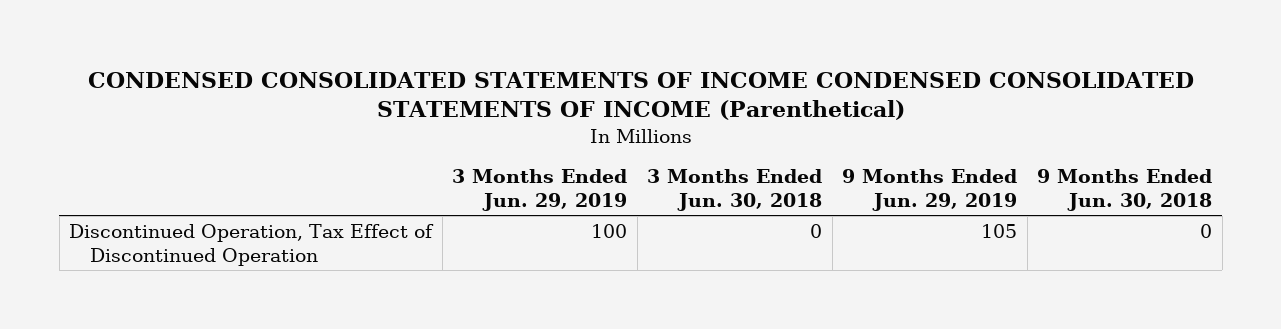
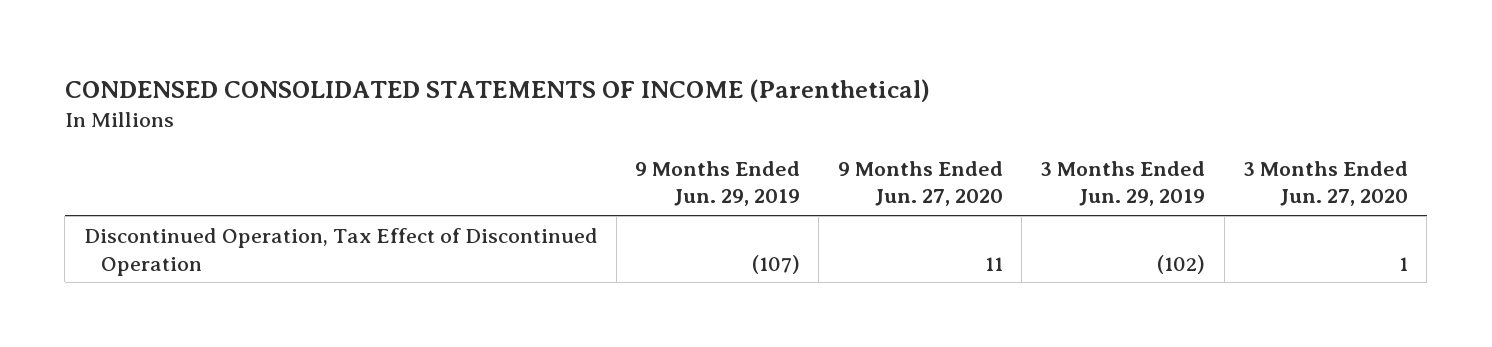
[87,72,1194,121] CONDENSED CONSOLIDATED STATEMENTS OF INCOME CONDENSED CONSOLIDATED STATEMENTS OF INCOME (Parenthetical) -> [64,79,930,103] CONDENSED CONSOLIDATED STATEMENTS OF INCOME (Parenthetical)
[647,169,823,212] 3 Months Ended Jun. 30, 2018 -> none
[1037,169,1213,212] 9 Months Ended Jun. 30, 2018 -> none
none -> [837,160,1003,207] 9 Months Ended Jun. 27, 2020
none -> [1242,160,1408,207] 3 Months Ended Jun. 27, 2020
[591,223,628,238] 100 -> [1157,254,1206,274] (102)
[981,223,1018,238] 105 -> [752,254,801,274] (107)

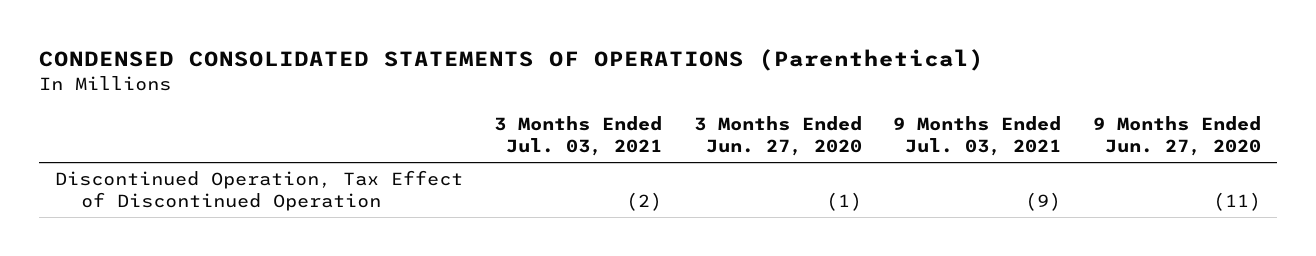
[64,79,930,103] CONDENSED CONSOLIDATED STATEMENTS OF INCOME (Parenthetical) -> [39,49,985,72] CONDENSED CONSOLIDATED STATEMENTS OF OPERATIONS (Parenthetical)
[635,160,801,207] 9 Months Ended Jun. 29, 2019 -> none
[1040,160,1206,207] 3 Months Ended Jun. 29, 2019 -> none
none -> [494,116,663,157] 3 Months Ended Jul. 03, 2021
none -> [893,116,1062,157] 9 Months Ended Jul. 03, 2021
[984,256,1003,271] 11 -> [1212,192,1261,212] (11)
[1398,256,1408,271] 1 -> [825,192,862,212] (1)

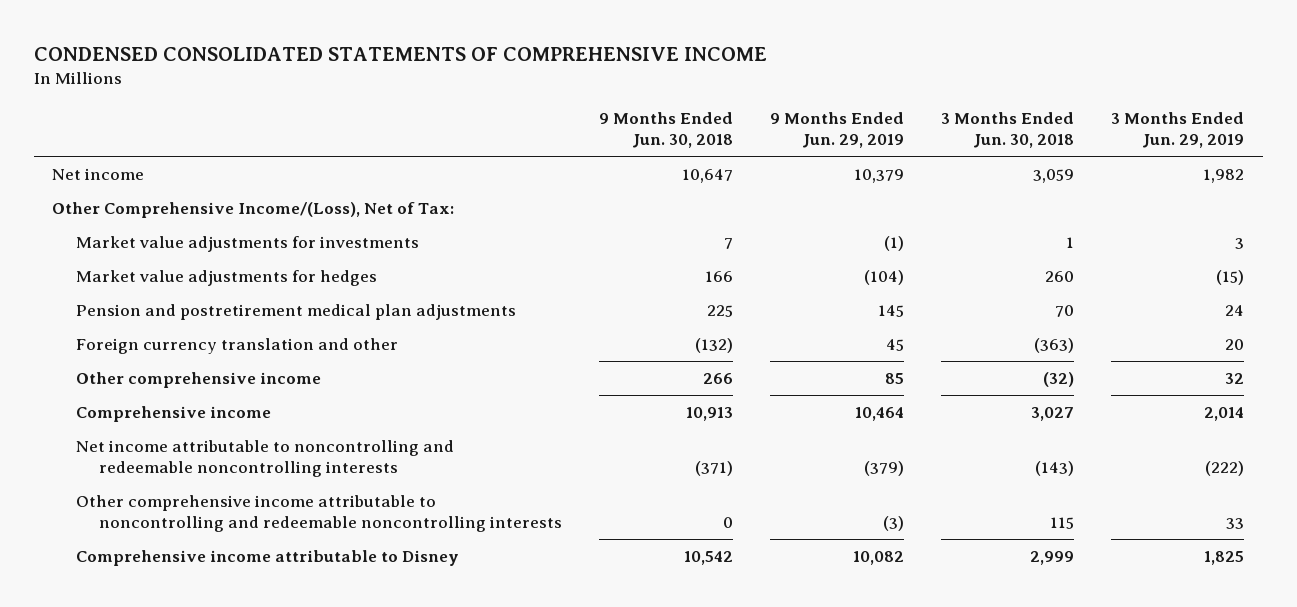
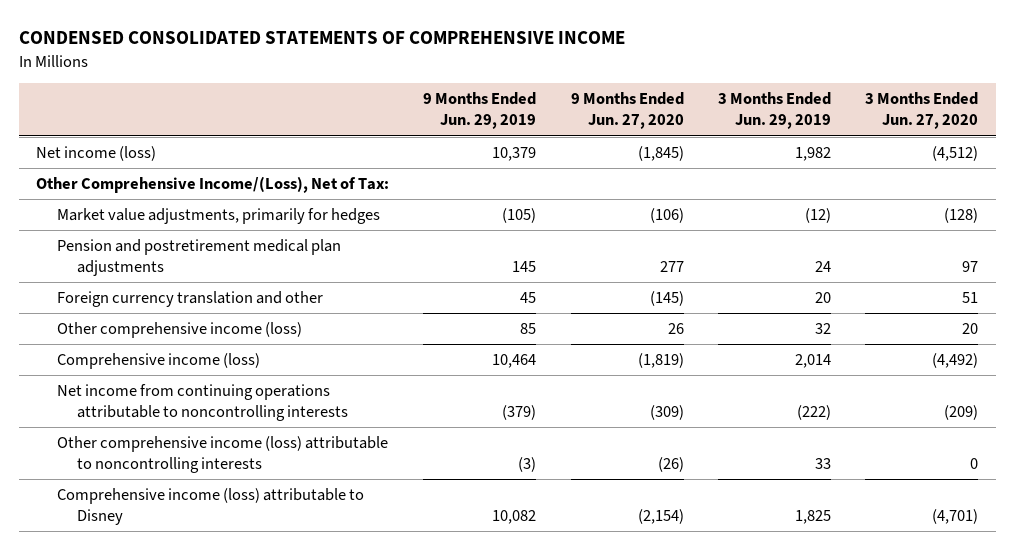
[598,112,733,149] 9 Months Ended Jun. 30, 2018 -> none
[941,112,1075,149] 3 Months Ended Jun. 30, 2018 -> none
none -> [570,92,684,130] 9 Months Ended Jun. 27, 2020
none -> [865,92,979,130] 3 Months Ended Jun. 27, 2020
[52,168,145,181] Net income -> [36,146,157,162] Net income (loss)
[75,236,419,253] Market value adjustments for investments -> none
[75,270,377,287] Market value adjustments for hedges -> [56,208,380,225] Market value adjustments, primarily for hedges
[864,270,905,286] (104) -> [502,208,537,224] (105)
[1216,270,1245,286] (15) -> [805,208,832,224] (12)
[75,372,321,389] Other comprehensive income -> [56,322,302,339] Other comprehensive income (loss)
[75,406,271,423] Comprehensive income -> [56,353,260,370] Comprehensive income (loss)
[75,440,454,478] Net income attributable to noncontrolling and redeemable noncontrolling interests -> [56,384,349,422] Net income from continuing operations attributable to noncontrolling interests
[75,495,562,533] Other comprehensive income attributable to noncontrolling and redeemable noncontrolling interests -> [56,436,388,474] Other comprehensive income (loss) attributable to noncontrolling interests
[75,550,459,567] Comprehensive income attributable to Disney -> [56,488,364,526] Comprehensive income (loss) attributable to Disney

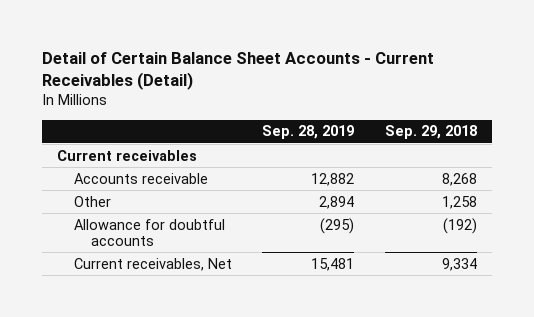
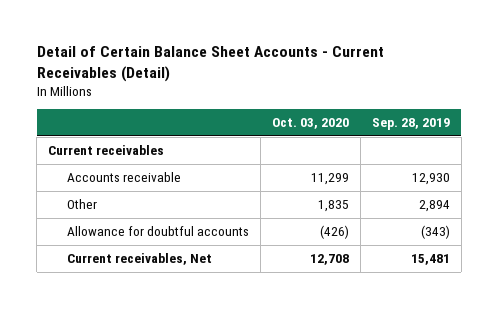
[384,125,477,140] Sep. 29, 2018 -> none
none -> [271,118,349,130] Oct. 03, 2020
[311,172,355,186] 12,882 -> [411,173,450,186] 12,930
[320,217,355,234] (295) -> [420,225,450,240] (343)

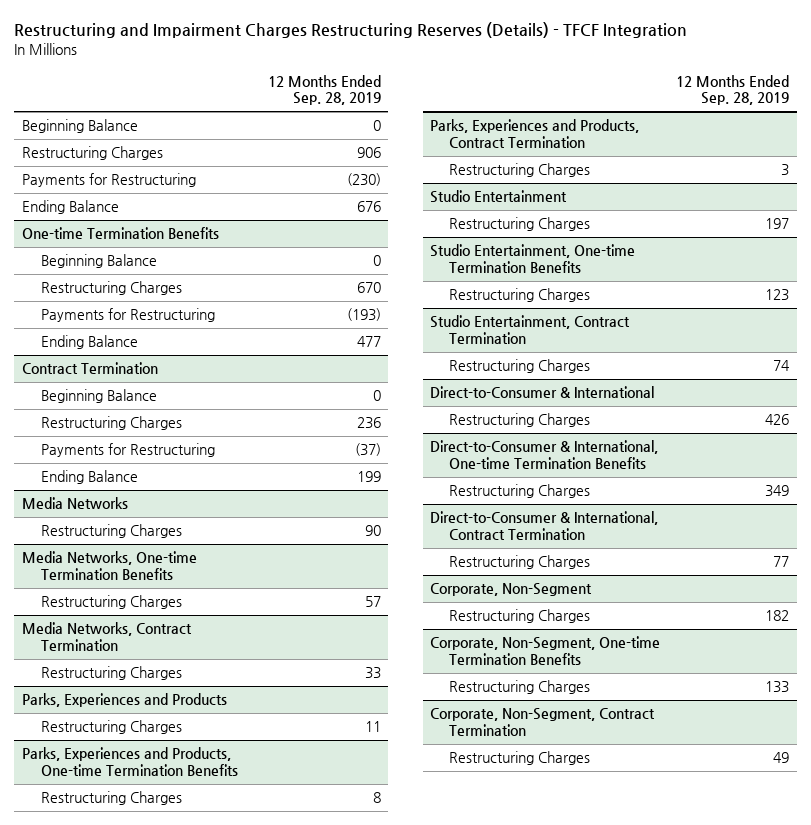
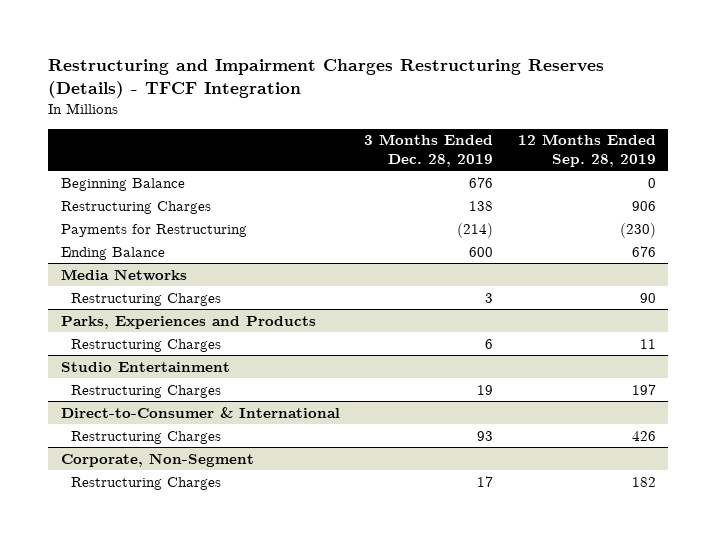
none -> [364,134,494,167] 3 Months Ended Dec. 28, 2019
[21,227,219,240] One-time Termination Benefits -> none
[40,254,157,269] Beginning Balance -> none
[40,281,182,296] Restructuring Charges -> none
[40,308,215,323] Payments for Restructuring -> none
[40,335,138,350] Ending Balance -> none
[21,362,158,375] Contract Termination -> none
[40,389,157,404] Beginning Balance -> none
[40,416,182,431] Restructuring Charges -> none
[40,443,215,458] Payments for Restructuring -> none
[40,470,138,485] Ending Balance -> none
[21,551,197,581] Media Networks, One-time Termination Benefits -> none
[40,595,182,610] Restructuring Charges -> none
[21,622,192,652] Media Networks, Contract Termination -> none
[40,666,182,681] Restructuring Charges -> none
[21,747,238,777] Parks, Experiences and Products, One-time Termination Benefits -> none
[40,791,182,806] Restructuring Charges -> none
[430,119,640,149] Parks, Experiences and Products, Contract Termination -> none
[449,163,591,178] Restructuring Charges -> none
[430,244,636,274] Studio Entertainment, One-time Termination Benefits -> none
[449,288,591,303] Restructuring Charges -> none
[430,315,631,345] Studio Entertainment, Contract Termination -> none
[449,359,591,374] Restructuring Charges -> none
[430,440,659,470] Direct-to-Consumer & International, One-time Termination Benefits -> none
[449,484,591,499] Restructuring Charges -> none
[430,511,659,541] Direct-to-Consumer & International, Contract Termination -> none
[449,555,591,570] Restructuring Charges -> none
[430,636,661,666] Corporate, Non-Segment, One-time Termination Benefits -> none
[449,680,591,695] Restructuring Charges -> none
[430,708,656,737] Corporate, Non-Segment, Contract Termination -> none
[449,751,591,766] Restructuring Charges -> none

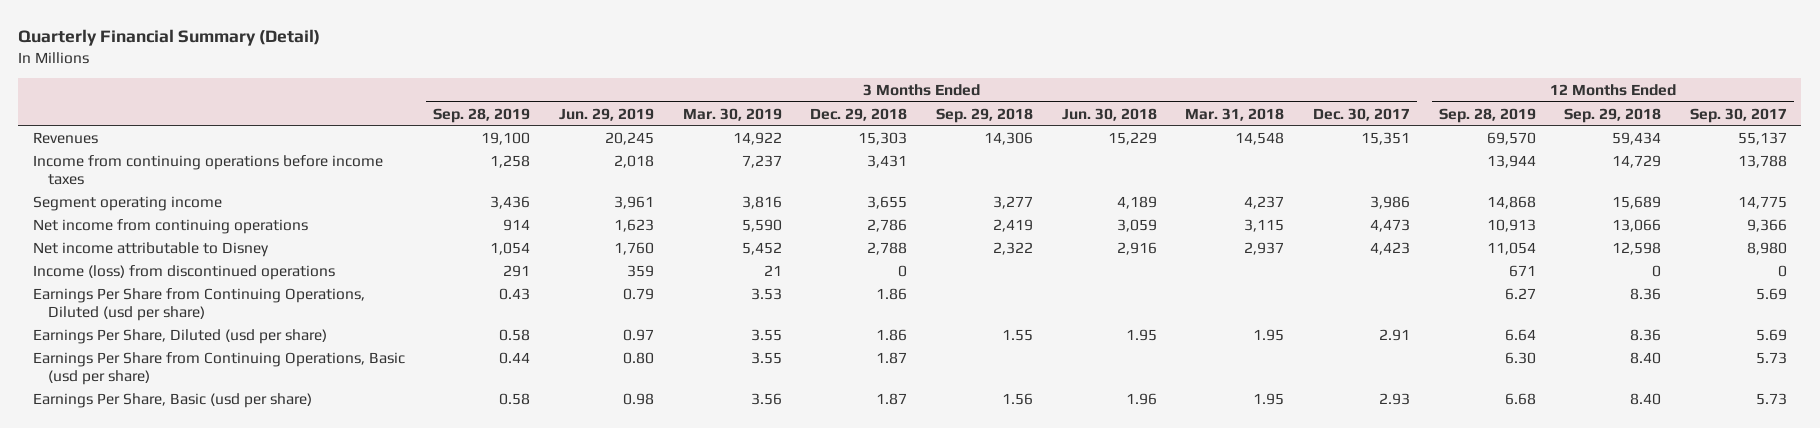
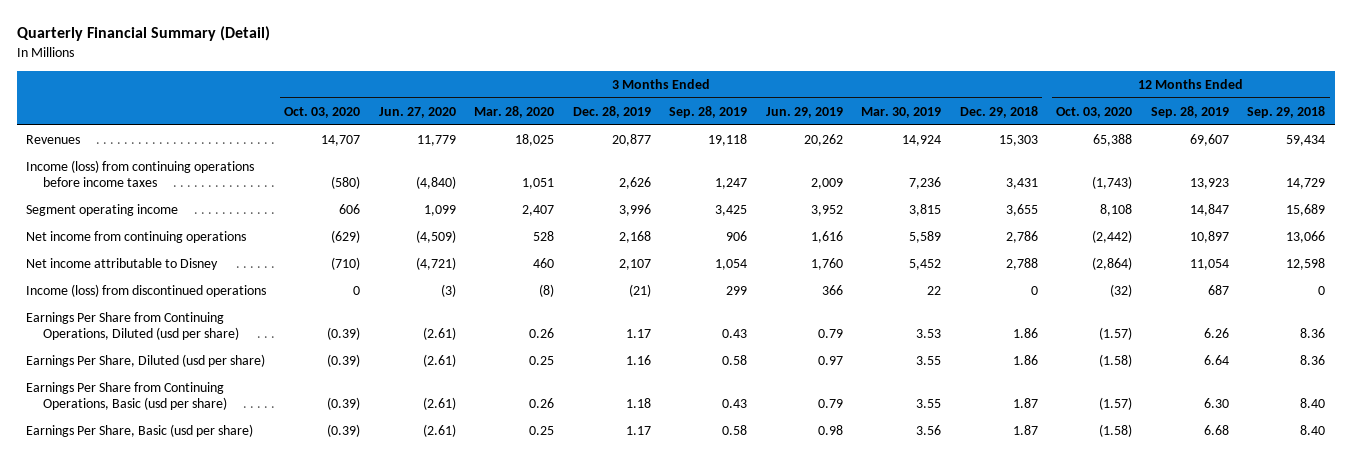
[936,107,1034,123] Sep. 29, 2018 -> none
[1061,107,1157,121] Jun. 30, 2018 -> none
[1185,107,1285,121] Mar. 31, 2018 -> none
[1313,107,1411,121] Dec. 30, 2017 -> none
[1690,107,1788,123] Sep. 30, 2017 -> none
none -> [284,106,361,118] Oct. 03, 2020
none -> [378,106,456,118] Jun. 27, 2020
none -> [474,105,555,118] Mar. 28, 2020
none -> [572,105,651,118] Dec. 28, 2019
none -> [1056,106,1133,118] Oct. 03, 2020
[481,131,531,145] 19,100 -> [708,134,748,147] 19,118
[604,131,654,145] 20,245 -> [803,134,843,147] 20,262
[732,131,782,145] 14,922 -> [902,135,942,147] 14,924
[1486,131,1536,145] 69,570 -> [1189,134,1229,147] 69,607
[32,154,383,185] Income from continuing operations before income taxes -> [25,160,254,188] Income (loss) from continuing operations before income taxes
[490,154,531,168] 1,258 -> [715,178,748,190] 1,247
[613,154,654,168] 2,018 -> [810,178,843,190] 2,009
[741,154,782,168] 7,237 -> [909,177,942,190] 7,236
[1486,154,1536,168] 13,944 -> [1189,178,1229,190] 13,923
[490,195,531,209] 3,436 -> [715,205,748,217] 3,425
[613,195,654,209] 3,961 -> [810,205,843,217] 3,952
[741,195,782,209] 3,816 -> [909,204,942,217] 3,815
[1486,195,1536,209] 14,868 -> [1189,204,1229,217] 14,847
[503,218,531,231] 914 -> [726,231,748,242] 906
[613,218,654,232] 1,623 -> [810,231,843,244] 1,616
[741,218,782,232] 5,590 -> [909,231,942,244] 5,589
[1486,218,1536,232] 10,913 -> [1189,231,1229,244] 10,897
[503,264,531,277] 291 -> [726,286,748,296] 299
[626,264,654,277] 359 -> [821,285,843,296] 366
[763,264,782,276] 21 -> [927,286,942,296] 22
[1508,264,1536,277] 671 -> [1207,285,1229,296] 687
[1504,287,1536,300] 6.27 -> [1203,328,1229,339] 6.26
[499,351,531,364] 0.44 -> [722,399,748,409] 0.43
[622,351,654,364] 0.80 -> [817,399,843,409] 0.79

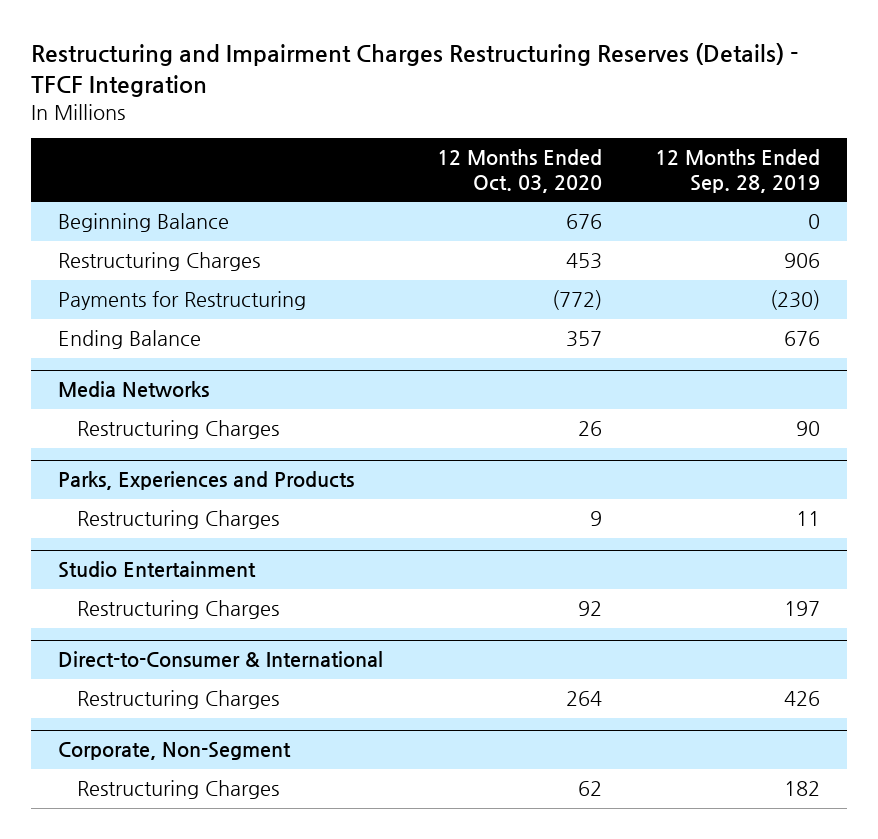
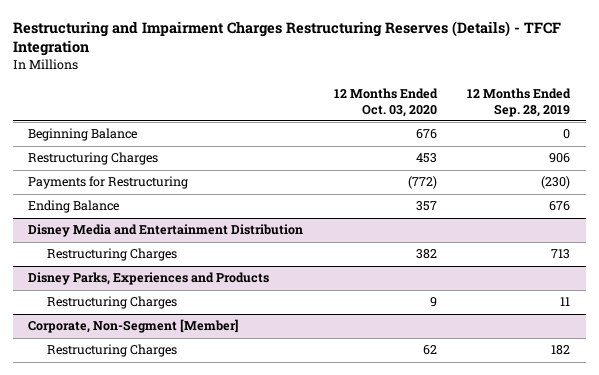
[57,381,209,398] Media Networks -> [28,224,304,238] Disney Media and Entertainment Distribution
[577,421,602,437] 26 -> [415,249,437,260] 382
[796,421,821,437] 90 -> [551,249,571,260] 713
[57,471,354,491] Parks, Experiences and Products -> [28,272,270,286] Disney Parks, Experiences and Products
[77,600,280,620] Restructuring Charges -> none
[57,651,383,669] Direct-to-Consumer & International -> none
[77,690,280,710] Restructuring Charges -> none
[57,742,291,761] Corporate, Non-Segment -> none
[57,561,256,579] Studio Entertainment -> [28,319,239,334] Corporate, Non-Segment [Member]

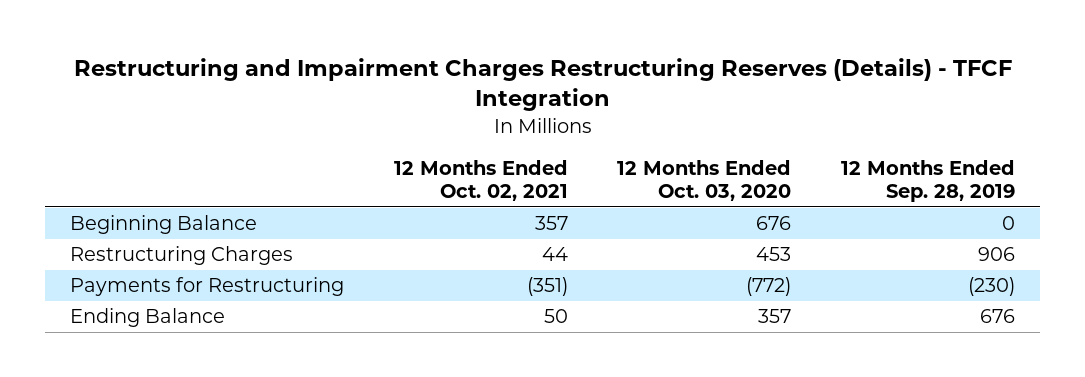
none -> [393,159,568,202] 12 Months Ended Oct. 02, 2021
[28,224,304,238] Disney Media and Entertainment Distribution -> none
[47,248,178,262] Restructuring Charges -> none
[28,272,270,286] Disney Parks, Experiences and Products -> none
[47,296,178,310] Restructuring Charges -> none
[28,319,239,334] Corporate, Non-Segment [Member] -> none
[47,344,178,358] Restructuring Charges -> none

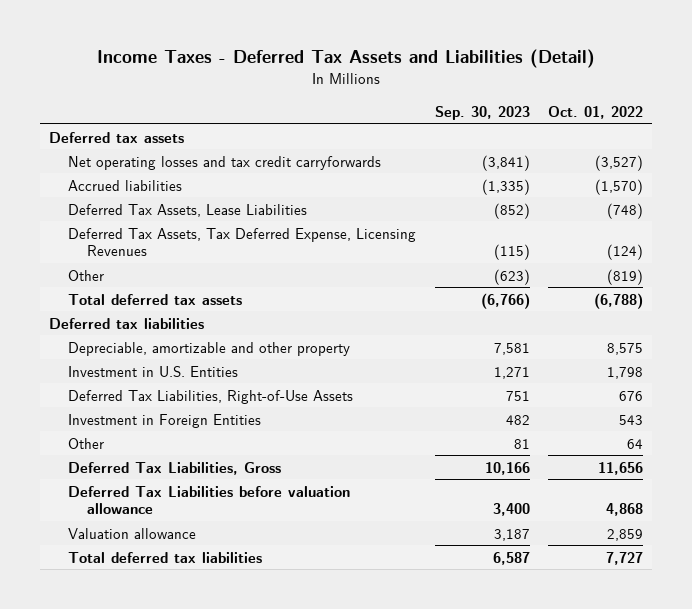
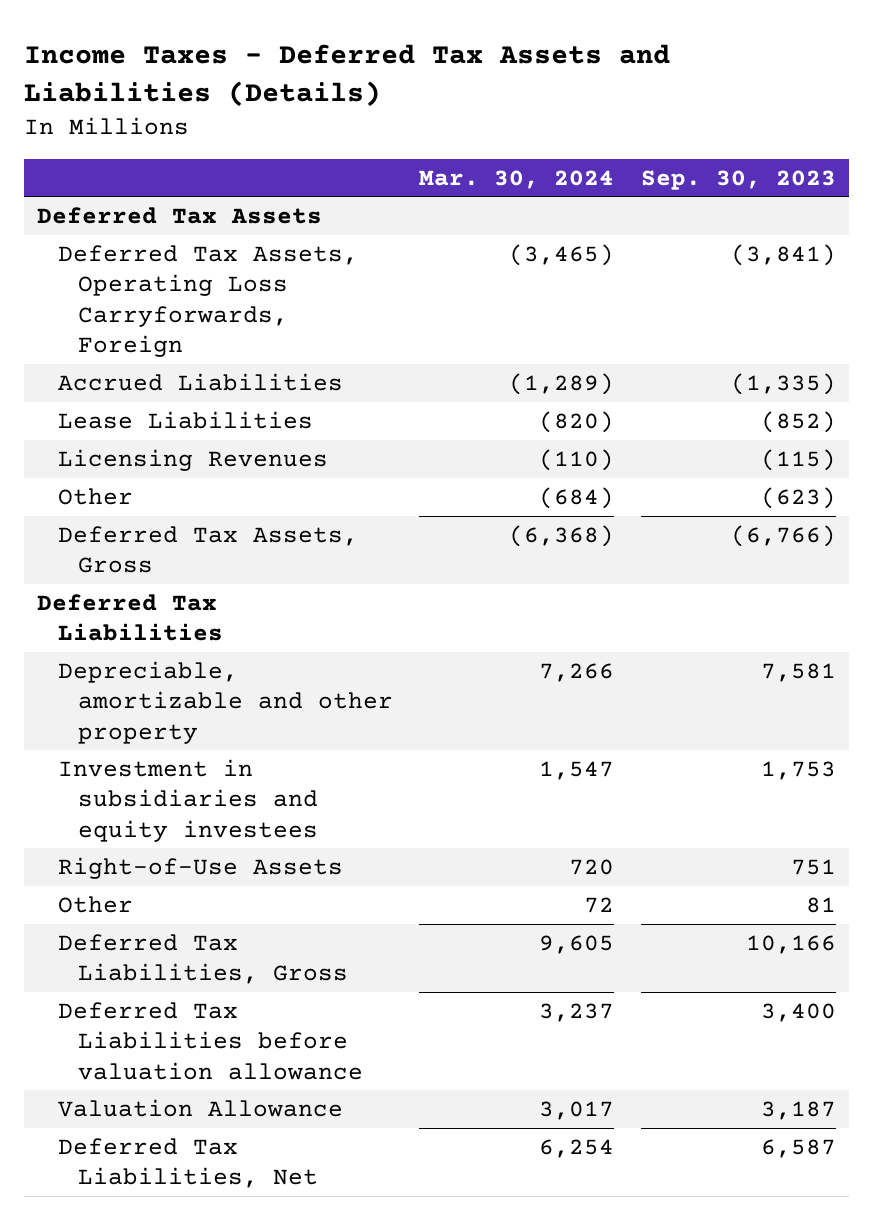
[97,49,596,69] Income Taxes - Deferred Tax Assets and Liabilities (Detail) -> [24,43,671,107] Income Taxes - Deferred Tax Assets and Liabilities (Details)
[548,105,644,119] Oct. 01, 2022 -> none
none -> [419,169,615,189] Mar. 30, 2024
[49,131,185,143] Deferred tax assets -> [37,206,323,224] Deferred Tax Assets
[68,155,382,170] Net operating losses and tax credit carryforwards -> [57,244,358,358] Deferred Tax Assets, Operating Loss Carryforwards, Foreign
[68,179,183,191] Accrued liabilities -> [57,372,343,391] Accrued Liabilities
[68,203,308,217] Deferred Tax Assets, Lease Liabilities -> [57,410,313,429] Lease Liabilities
[68,227,417,257] Deferred Tax Assets, Tax Deferred Expense, Licensing Revenues -> [57,448,328,471] Licensing Revenues
[68,293,243,305] Total deferred tax assets -> [57,525,358,574] Deferred Tax Assets, Gross
[49,317,205,329] Deferred tax liabilities -> [37,593,223,642] Deferred Tax Liabilities
[68,365,239,377] Investment in U.S. Entities -> none
[68,413,262,428] Investment in Foreign Entities -> none
none -> [57,758,318,842] Investment in subsidiaries and equity investees
[68,389,354,404] Deferred Tax Liabilities, Right-of-Use Assets -> [57,856,343,879] Right-of-Use Assets
[68,527,197,539] Valuation allowance -> [57,1098,343,1117] Valuation Allowance
[68,551,263,563] Total deferred tax liabilities -> [57,1137,318,1189] Deferred Tax Liabilities, Net

